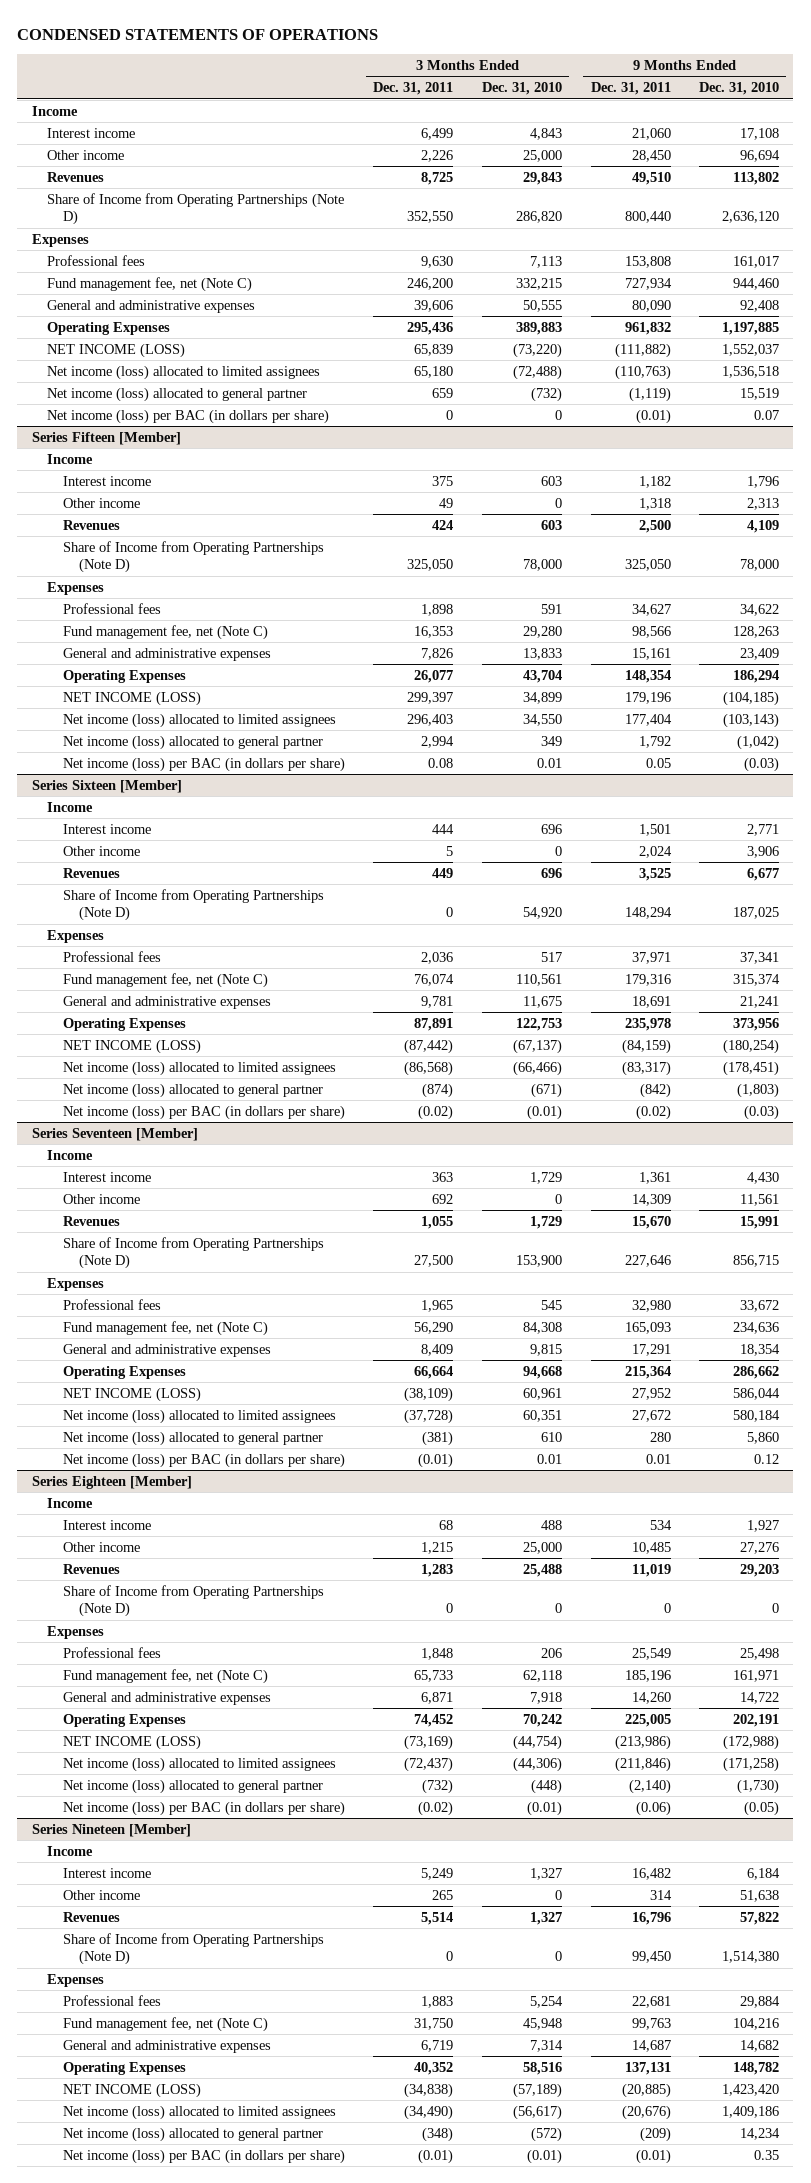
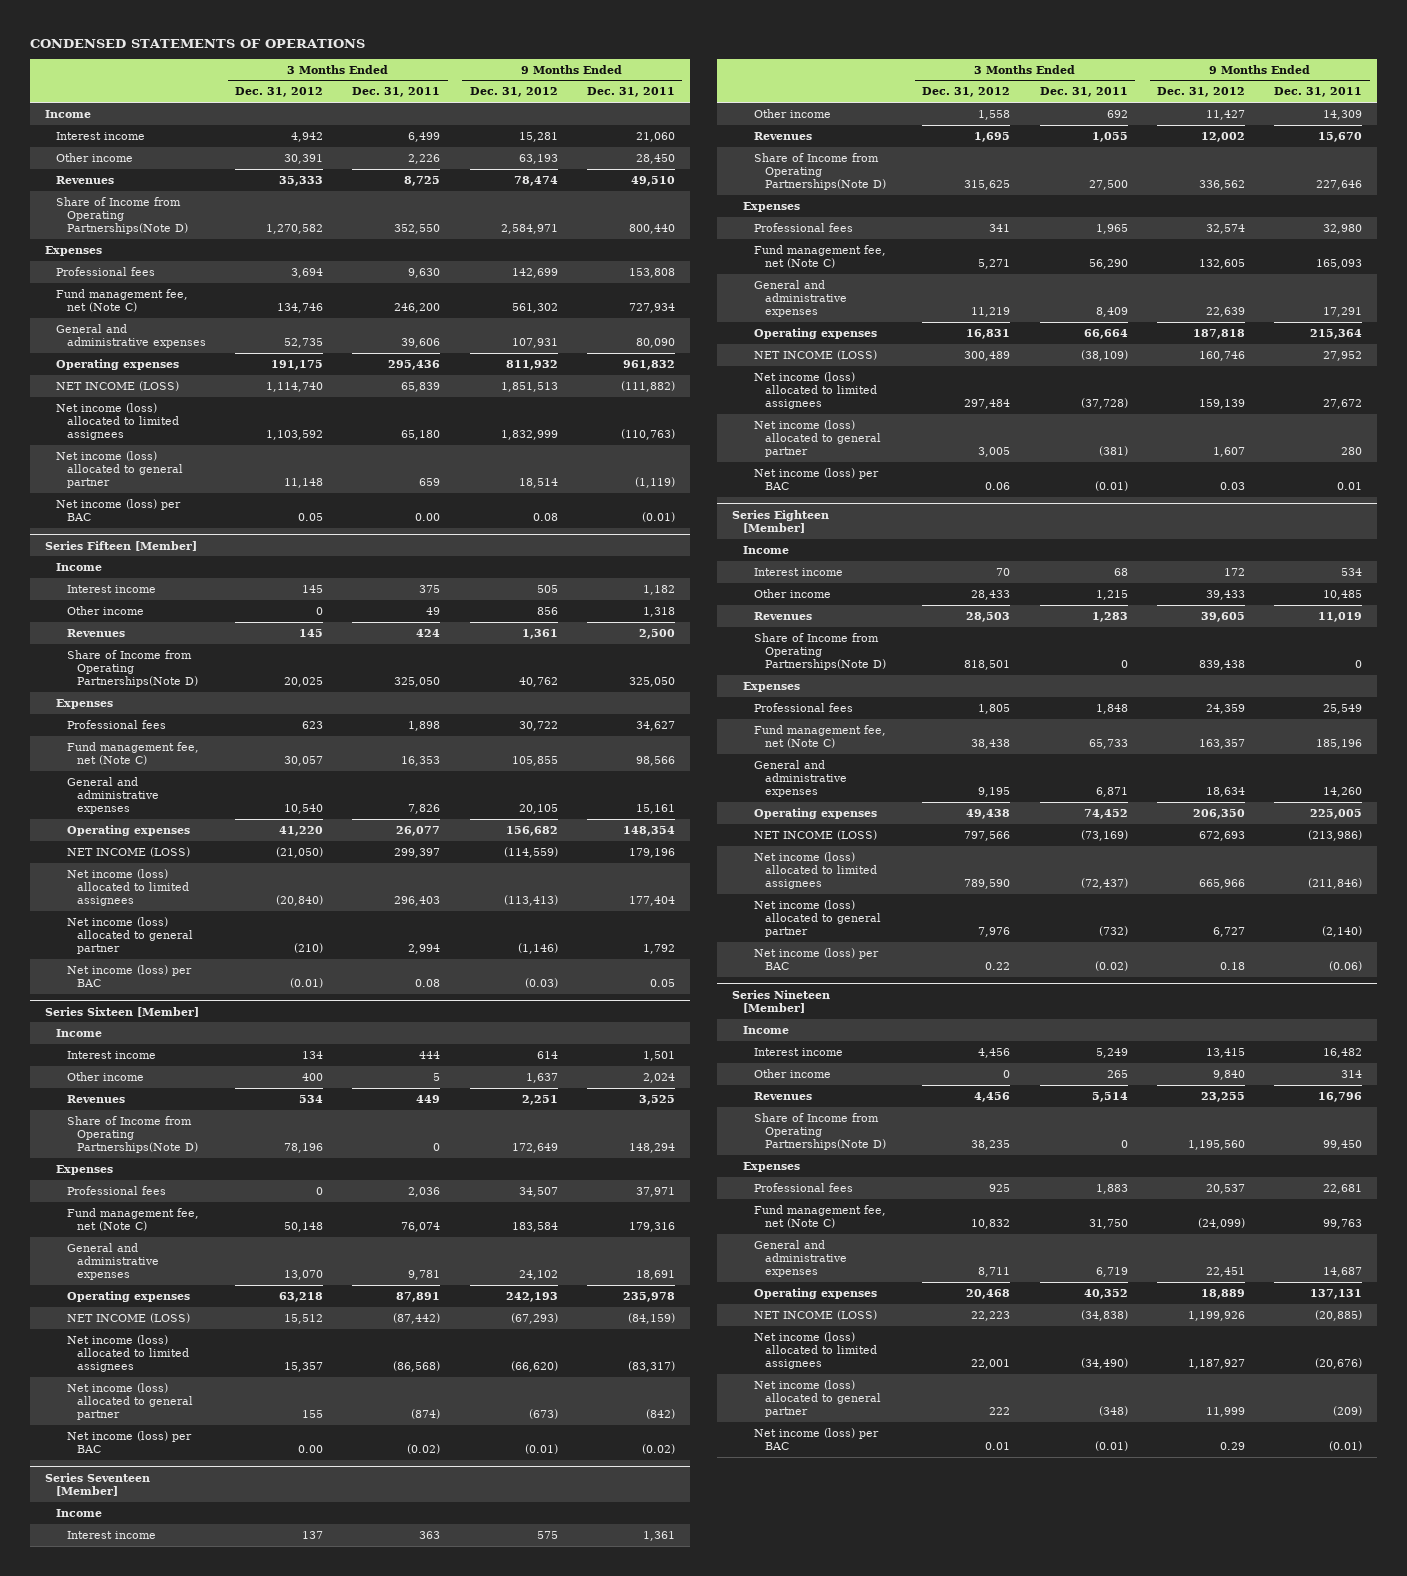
[482,82,563,96] Dec. 31, 2010 -> none
[699,82,780,96] Dec. 31, 2010 -> none
none -> [234,87,323,98] Dec. 31, 2012
none -> [469,87,558,98] Dec. 31, 2012
[47,192,345,226] Share of Income from Operating Partnerships (Note D) -> [55,196,188,235] Share of Income from Operating Partnerships(Note D)
[47,321,171,335] Operating Expenses -> [55,358,179,370] Operating expenses
[47,408,330,424] Net income (loss) per BAC (in dollars per share) -> [55,498,181,522] Net income (loss) per BAC
[446,409,454,420] 0 -> [415,513,441,522] 0.00
[62,540,324,574] Share of Income from Operating Partnerships (Note D) -> [66,649,199,688] Share of Income from Operating Partnerships(Note D)
[62,669,186,683] Operating Expenses -> [66,824,190,836] Operating expenses
[62,756,345,772] Net income (loss) per BAC (in dollars per share) -> [66,964,192,988] Net income (loss) per BAC
[62,888,324,922] Share of Income from Operating Partnerships (Note D) -> [66,1115,199,1154] Share of Income from Operating Partnerships(Note D)
[62,1017,186,1031] Operating Expenses -> [66,1290,190,1302] Operating expenses
[62,1104,345,1120] Net income (loss) per BAC (in dollars per share) -> [66,1430,192,1454] Net income (loss) per BAC
[62,1236,324,1270] Share of Income from Operating Partnerships (Note D) -> [753,152,886,191] Share of Income from Operating Partnerships(Note D)
[62,1365,186,1379] Operating Expenses -> [753,327,877,339] Operating expenses
[62,1452,345,1468] Net income (loss) per BAC (in dollars per share) -> [753,467,879,491] Net income (loss) per BAC
[62,1584,324,1618] Share of Income from Operating Partnerships (Note D) -> [753,632,886,671] Share of Income from Operating Partnerships(Note D)
[62,1713,186,1727] Operating Expenses -> [753,807,877,819] Operating expenses
[62,1800,345,1816] Net income (loss) per BAC (in dollars per share) -> [753,947,879,971] Net income (loss) per BAC
[62,1932,324,1966] Share of Income from Operating Partnerships (Note D) -> [753,1112,886,1151] Share of Income from Operating Partnerships(Note D)
[62,2061,186,2075] Operating Expenses -> [753,1287,877,1299] Operating expenses
[62,2148,345,2164] Net income (loss) per BAC (in dollars per share) -> [753,1427,879,1451] Net income (loss) per BAC

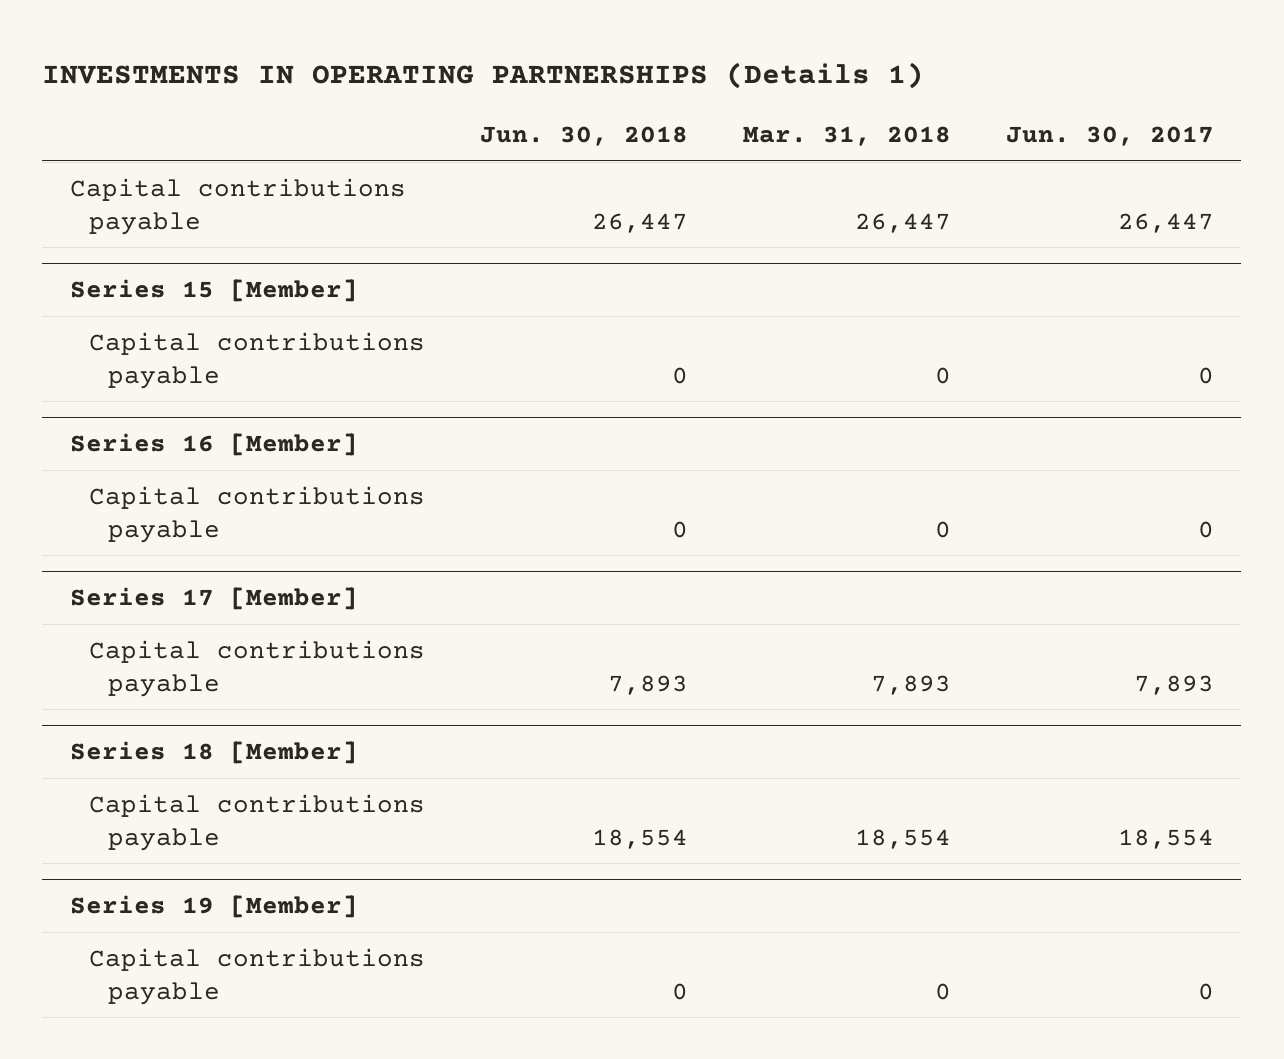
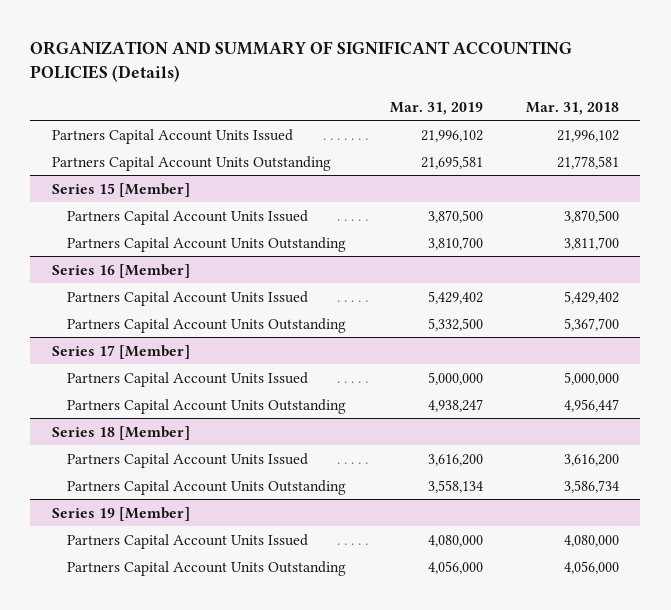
[42,61,925,89] INVESTMENTS IN OPERATING PARTNERSHIPS (Details 1) -> [30,41,573,82] ORGANIZATION AND SUMMARY OF SIGNIFICANT ACCOUNTING POLICIES (Details)
[479,126,688,147] Jun. 30, 2018 -> none
[1005,126,1214,147] Jun. 30, 2017 -> none
none -> [389,101,483,115] Mar. 31, 2019
[69,177,406,235] Capital contributions payable -> none
none -> [51,128,293,144] Partners Capital Account Units Issued
none -> [51,155,331,171] Partners Capital Account Units Outstanding
[88,331,425,389] Capital contributions payable -> none
none -> [67,209,309,225] Partners Capital Account Units Issued
none -> [67,236,347,252] Partners Capital Account Units Outstanding
[88,485,425,543] Capital contributions payable -> none
none -> [67,290,309,306] Partners Capital Account Units Issued
none -> [67,317,347,333] Partners Capital Account Units Outstanding
[88,639,425,697] Capital contributions payable -> none
none -> [67,371,309,387] Partners Capital Account Units Issued
none -> [67,398,347,414] Partners Capital Account Units Outstanding
[88,793,425,851] Capital contributions payable -> none
none -> [67,452,309,468] Partners Capital Account Units Issued
none -> [67,479,347,495] Partners Capital Account Units Outstanding
[88,947,425,1005] Capital contributions payable -> none
none -> [67,533,309,549] Partners Capital Account Units Issued
none -> [67,560,347,576] Partners Capital Account Units Outstanding

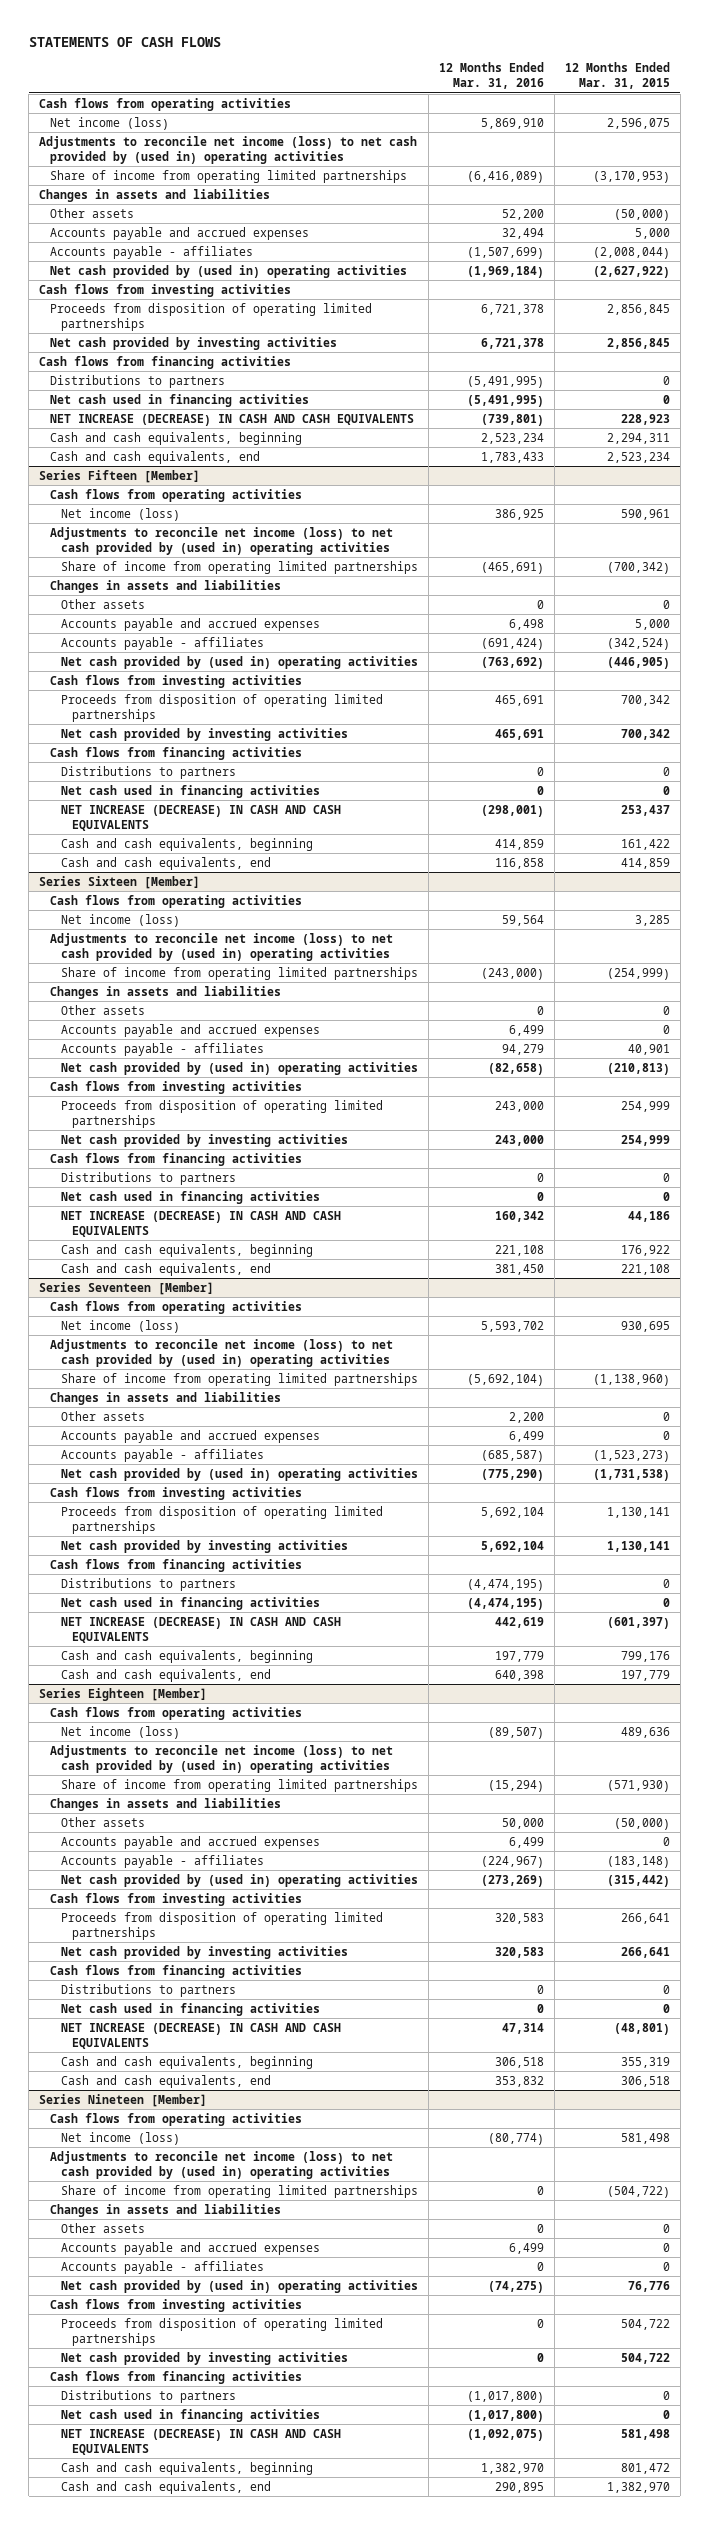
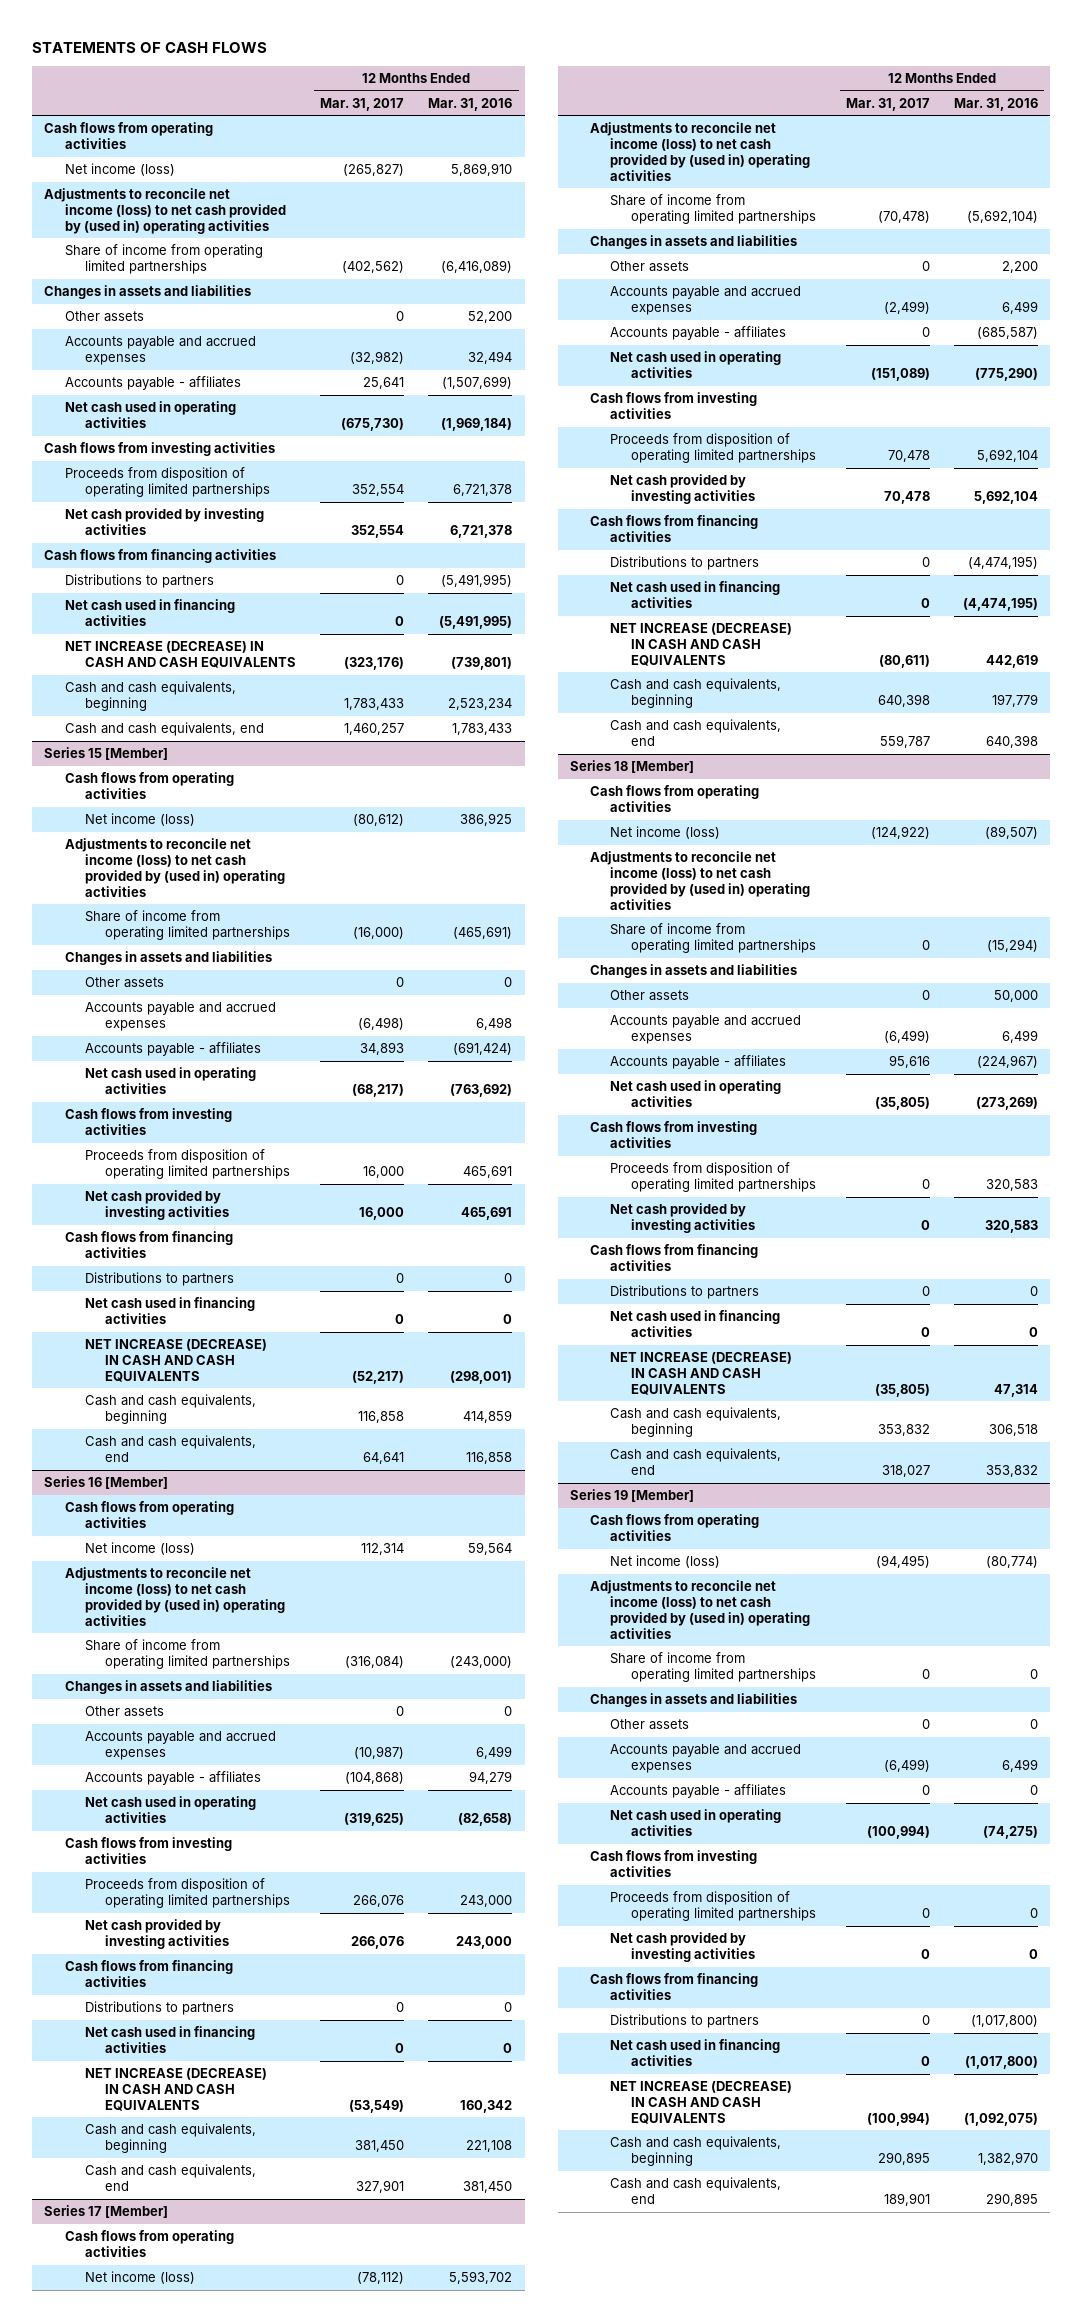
[564,62,670,90] 12 Months Ended Mar. 31, 2015 -> none
none -> [320,97,405,111] Mar. 31, 2017
[50,264,408,278] Net cash provided by (used in) operating activities -> [64,401,236,429] Net cash used in operating activities
[39,469,201,483] Series Fifteen [Member] -> [44,747,169,761] Series 15 [Member]
[61,655,419,669] Net cash provided by (used in) operating activities -> [84,1067,256,1095] Net cash used in operating activities
[39,875,201,889] Series Sixteen [Member] -> [44,1476,169,1490] Series 16 [Member]
[61,1061,419,1075] Net cash provided by (used in) operating activities -> [84,1796,256,1824] Net cash used in operating activities
[39,1281,215,1295] Series Seventeen [Member] -> [44,2205,169,2219] Series 17 [Member]
[61,1467,419,1481] Net cash provided by (used in) operating activities -> [610,351,782,379] Net cash used in operating activities
[39,1687,208,1701] Series Eighteen [Member] -> [569,760,694,774] Series 18 [Member]
[61,1873,419,1887] Net cash provided by (used in) operating activities -> [610,1080,782,1108] Net cash used in operating activities
[39,2093,208,2107] Series Nineteen [Member] -> [569,1489,694,1503] Series 19 [Member]
[61,2279,419,2293] Net cash provided by (used in) operating activities -> [610,1809,782,1837] Net cash used in operating activities

